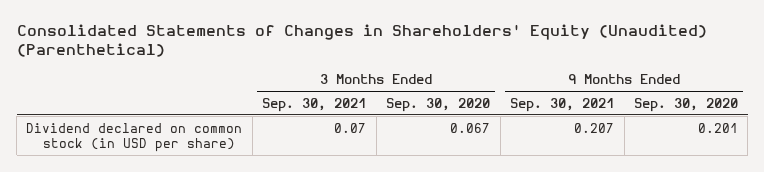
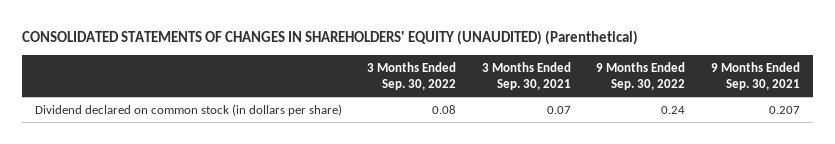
[16,23,707,58] Consolidated Statements of Changes in Shareholders' Equity (Unaudited) (Parenthetical) -> [21,30,638,46] CONSOLIDATED STATEMENTS OF CHANGES IN SHAREHOLDERS' EQUITY (UNAUDITED) (Parenthetical)
[386,97,491,112] Sep. 30, 2020 -> none
[633,97,738,112] Sep. 30, 2020 -> none
none -> [367,61,457,90] 3 Months Ended Sep. 30, 2022
none -> [596,61,686,90] 9 Months Ended Sep. 30, 2022
[26,122,243,152] Dividend declared on common stock (in USD per share) -> [34,103,342,116] Dividend declared on common stock (in dollars per share)

